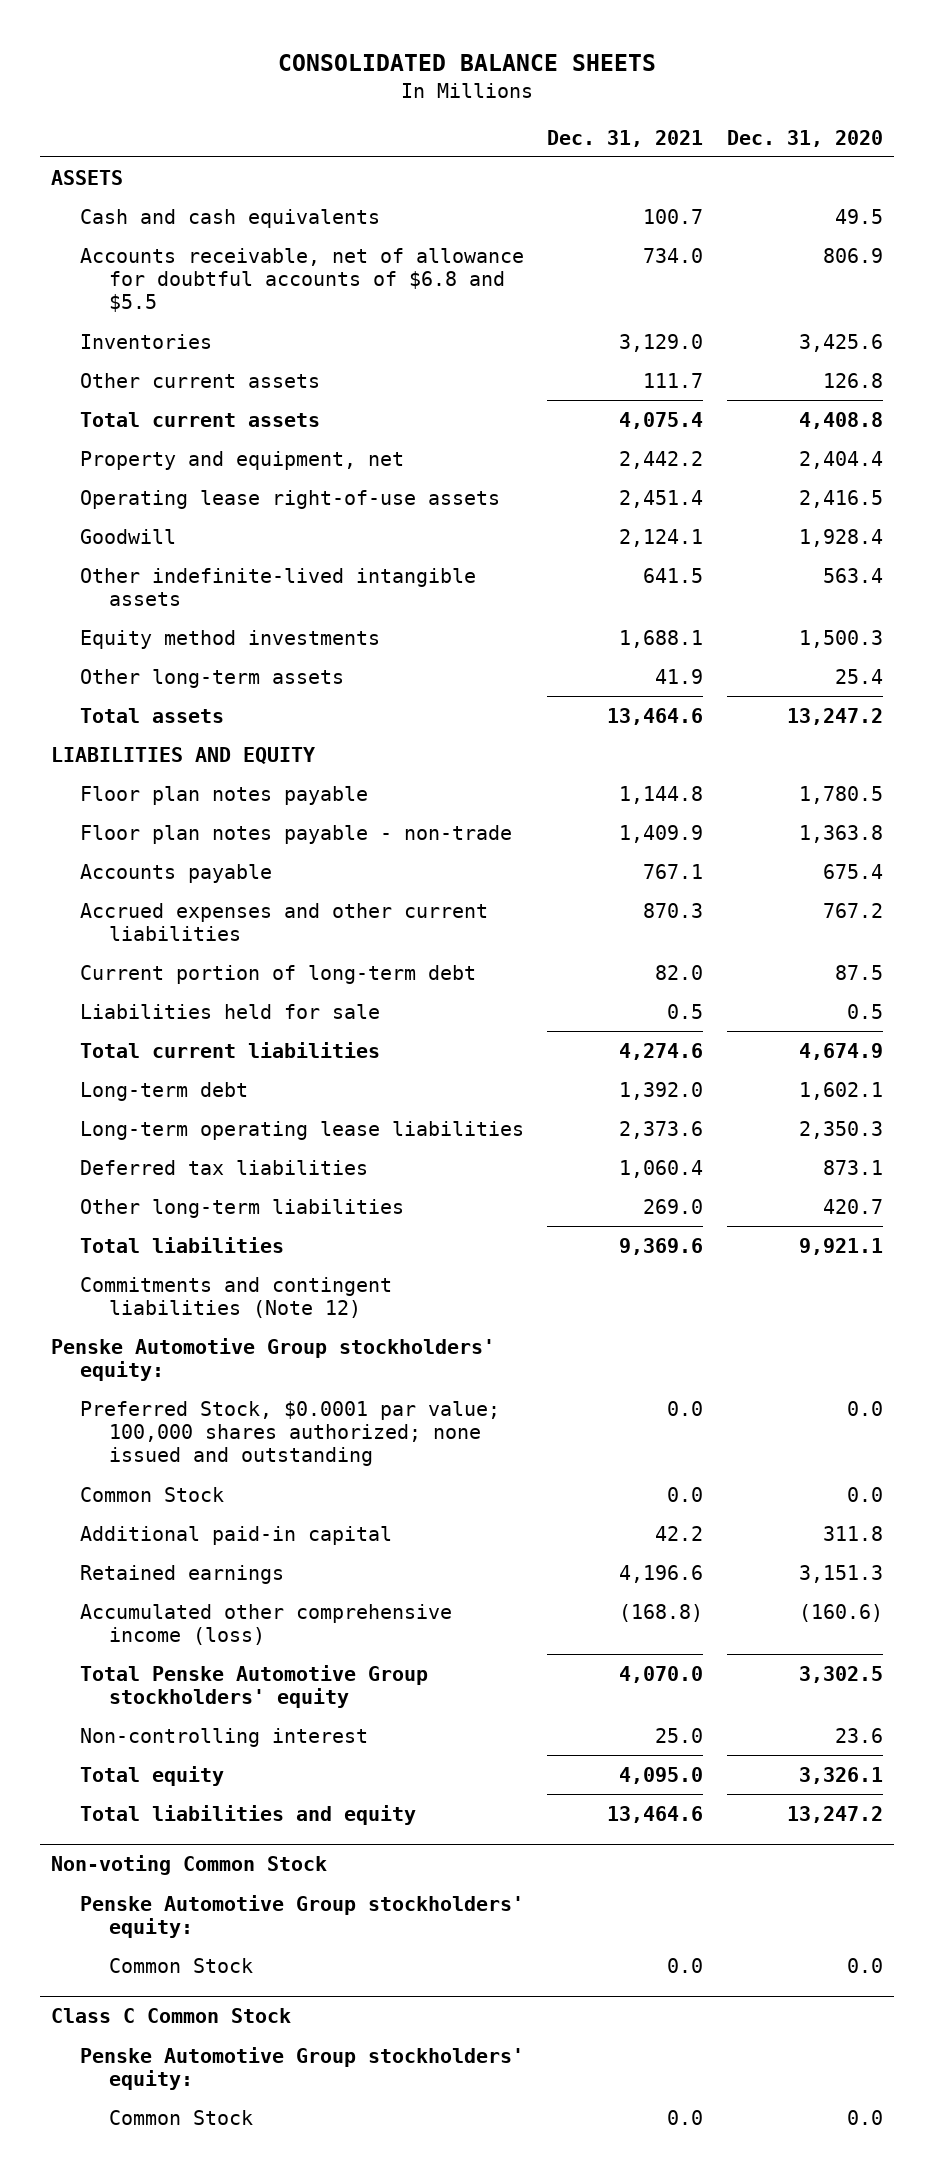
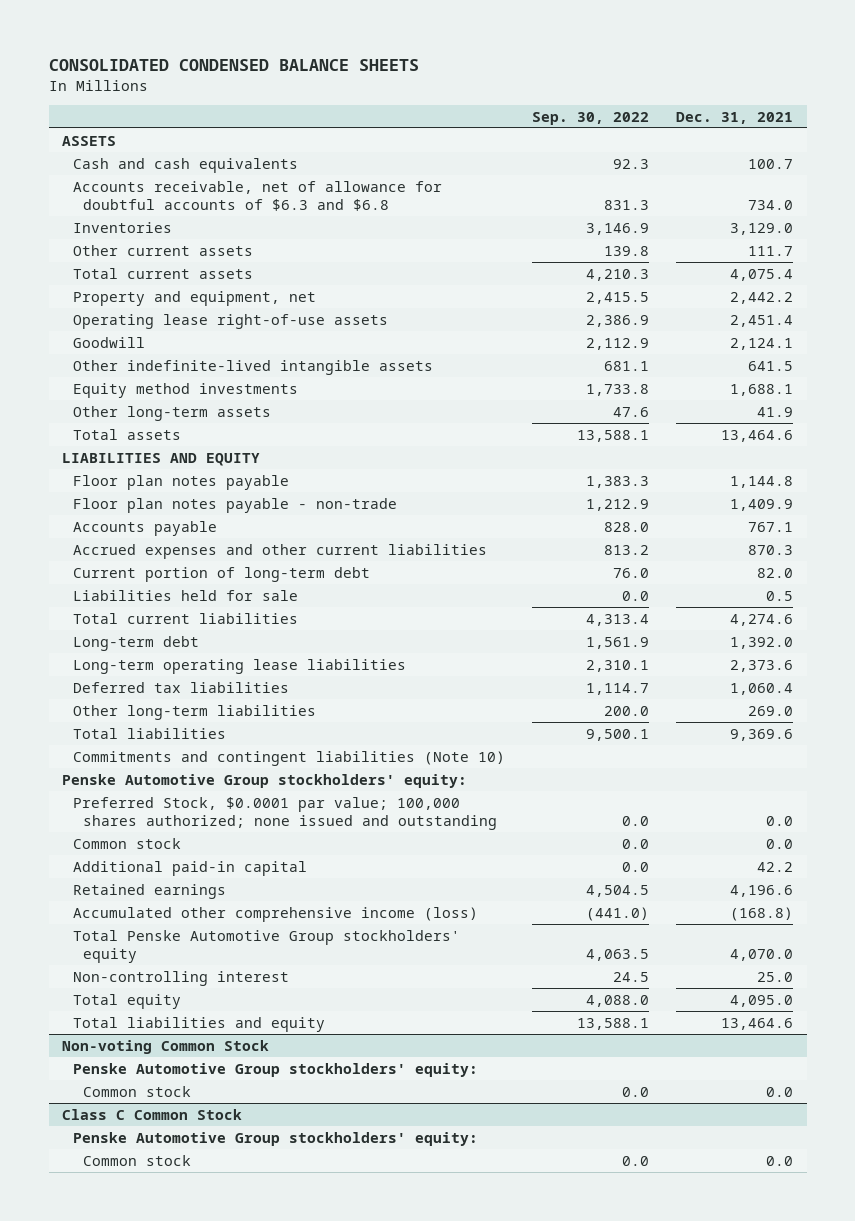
[278,53,657,71] CONSOLIDATED BALANCE SHEETS -> [48,59,419,72] CONSOLIDATED CONDENSED BALANCE SHEETS
[726,129,883,147] Dec. 31, 2020 -> none
none -> [531,111,649,125] Sep. 30, 2022
[80,247,525,313] Accounts receivable, net of allowance for doubtful accounts of $6.8 and $5.5 -> [72,180,442,211] Accounts receivable, net of allowance for doubtful accounts of $6.3 and $6.8
[80,1276,393,1319] Commitments and contingent liabilities (Note 12) -> [72,750,505,766] Commitments and contingent liabilities (Note 10)
[80,1486,225,1502] Common Stock -> [72,837,181,849] Common stock
[108,1957,253,1973] Common Stock -> [82,1085,191,1097] Common stock
[108,2109,253,2125] Common Stock -> [82,1154,191,1166] Common stock

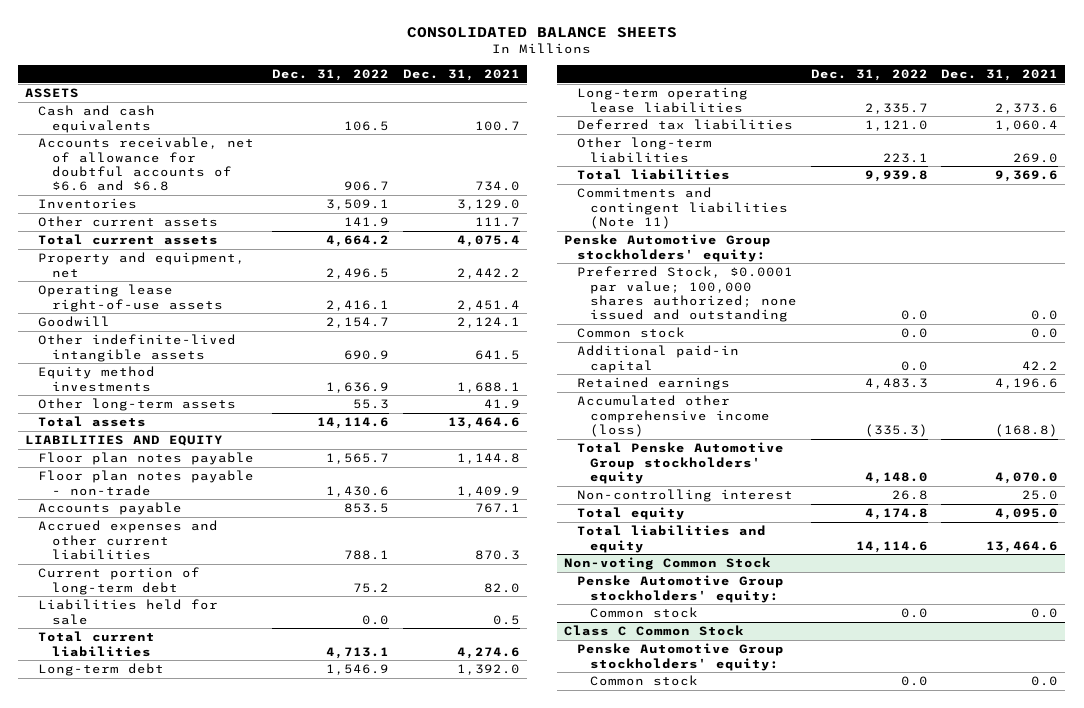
[48,59,419,72] CONSOLIDATED CONDENSED BALANCE SHEETS -> [406,26,677,38] CONSOLIDATED BALANCE SHEETS
[531,111,649,125] Sep. 30, 2022 -> none
none -> [272,69,390,82] Dec. 31, 2022
[72,180,442,211] Accounts receivable, net of allowance for doubtful accounts of $6.3 and $6.8 -> [38,137,255,192] Accounts receivable, net of allowance for doubtful accounts of $6.6 and $6.8
[72,750,505,766] Commitments and contingent liabilities (Note 10) -> [576,187,789,230] Commitments and contingent liabilities (Note 11)

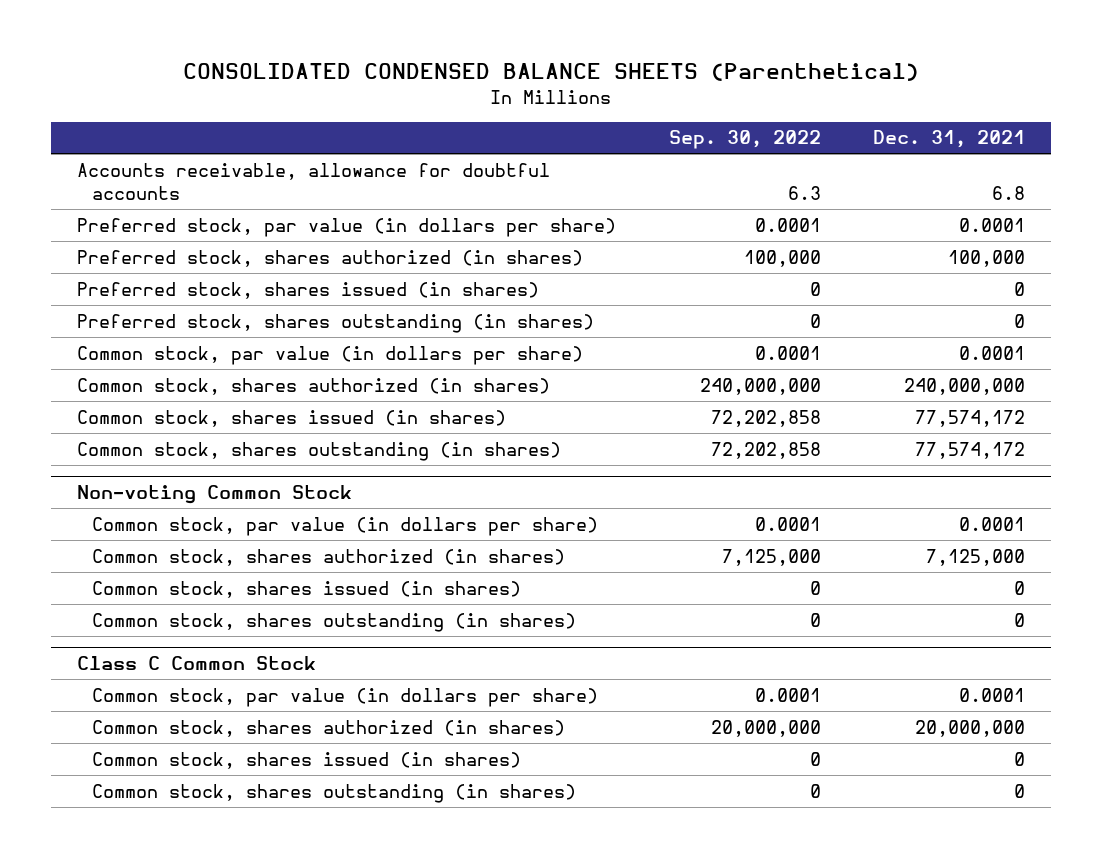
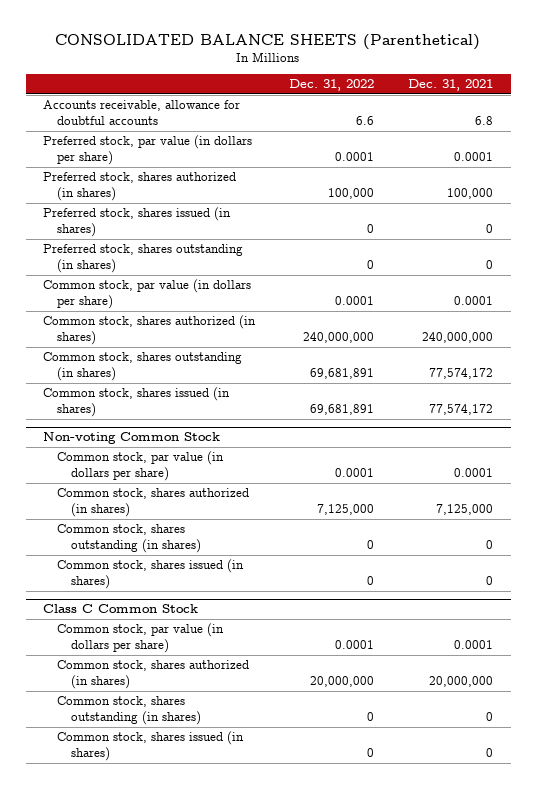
[183,63,920,82] CONSOLIDATED CONDENSED BALANCE SHEETS (Parenthetical) -> [55,33,481,50] CONSOLIDATED BALANCE SHEETS (Parenthetical)
[668,130,821,150] Sep. 30, 2022 -> none
none -> [289,79,375,92] Dec. 31, 2022
[77,409,507,427] Common stock, shares issued (in shares) -> [42,387,230,418] Common stock, shares issued (in shares)
[91,580,521,598] Common stock, shares issued (in shares) -> [56,559,244,590] Common stock, shares issued (in shares)
[91,751,521,769] Common stock, shares issued (in shares) -> [56,731,244,762] Common stock, shares issued (in shares)

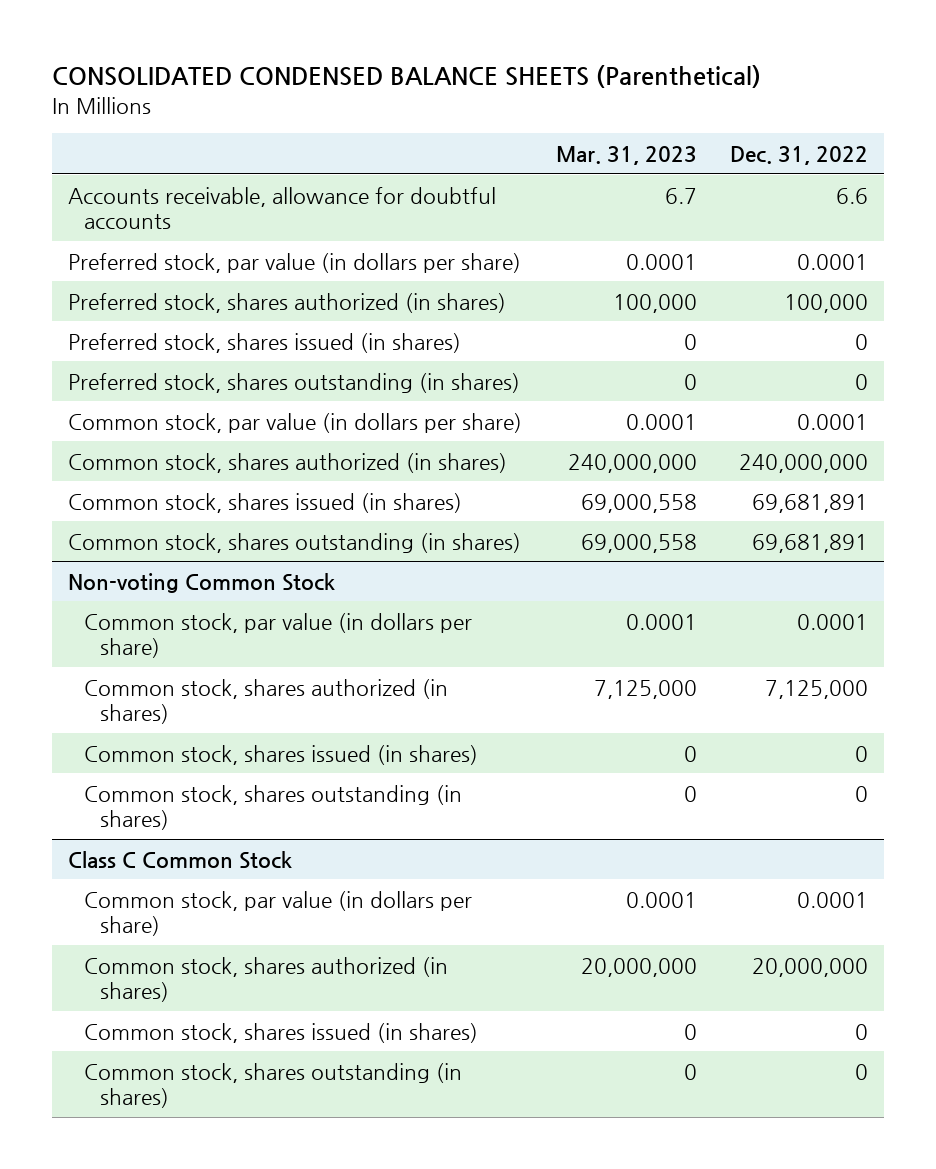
[55,33,481,50] CONSOLIDATED BALANCE SHEETS (Parenthetical) -> [51,65,761,89] CONSOLIDATED CONDENSED BALANCE SHEETS (Parenthetical)
[408,79,494,92] Dec. 31, 2021 -> none
none -> [555,145,697,165] Mar. 31, 2023
[42,352,242,382] Common stock, shares outstanding (in shares) -> [68,532,522,553] Common stock, shares outstanding (in shares)
[56,524,201,554] Common stock, shares outstanding (in shares) -> [84,784,463,831] Common stock, shares outstanding (in shares)
[56,696,201,726] Common stock, shares outstanding (in shares) -> [84,1062,463,1109] Common stock, shares outstanding (in shares)

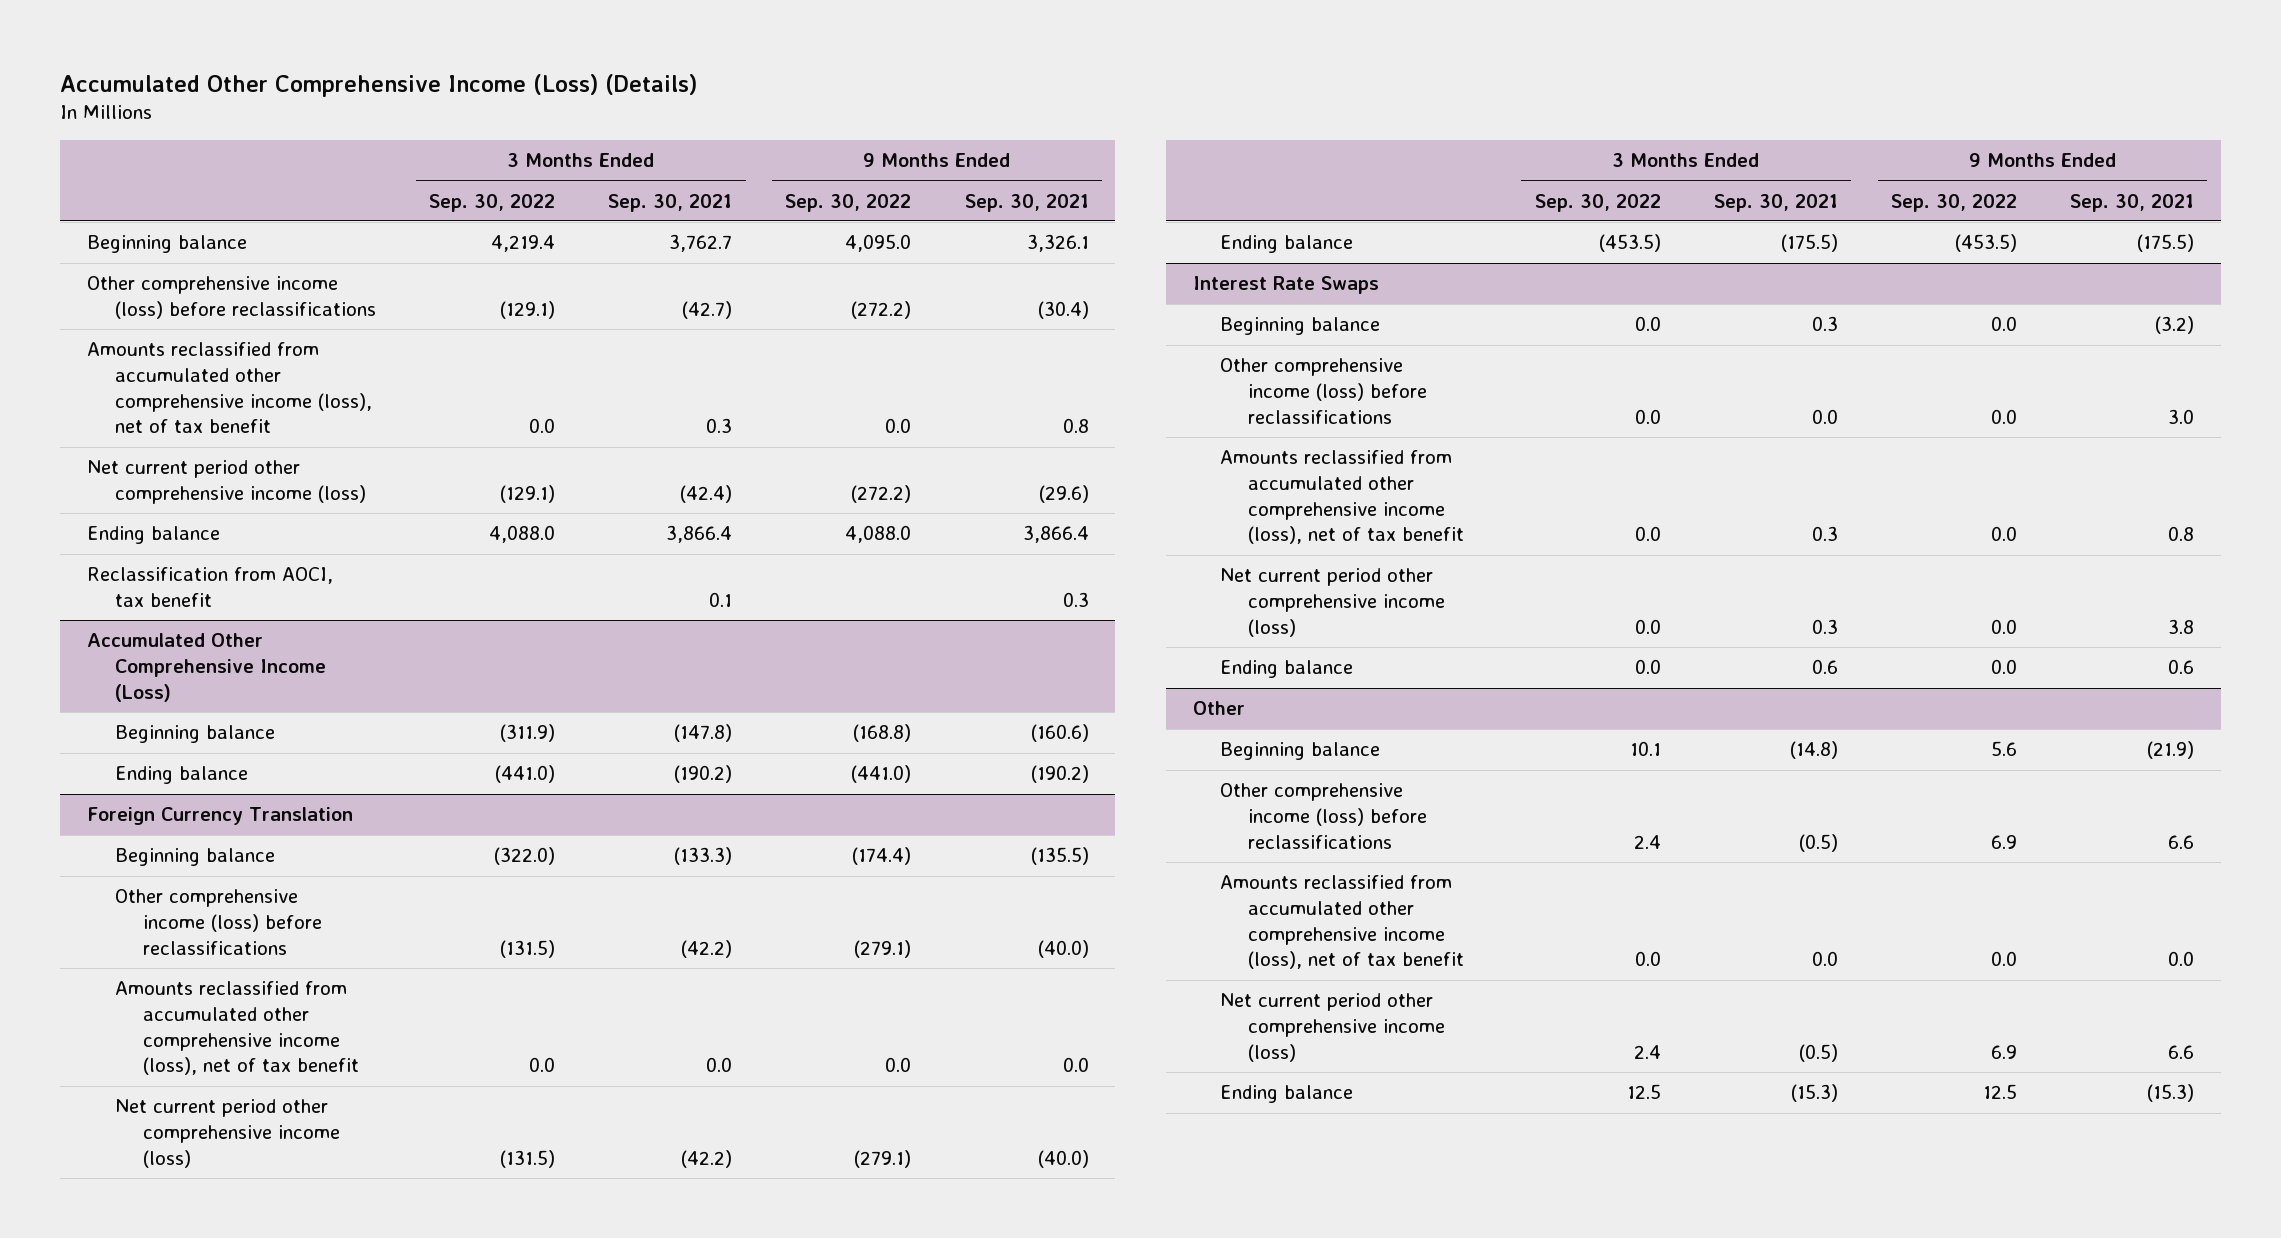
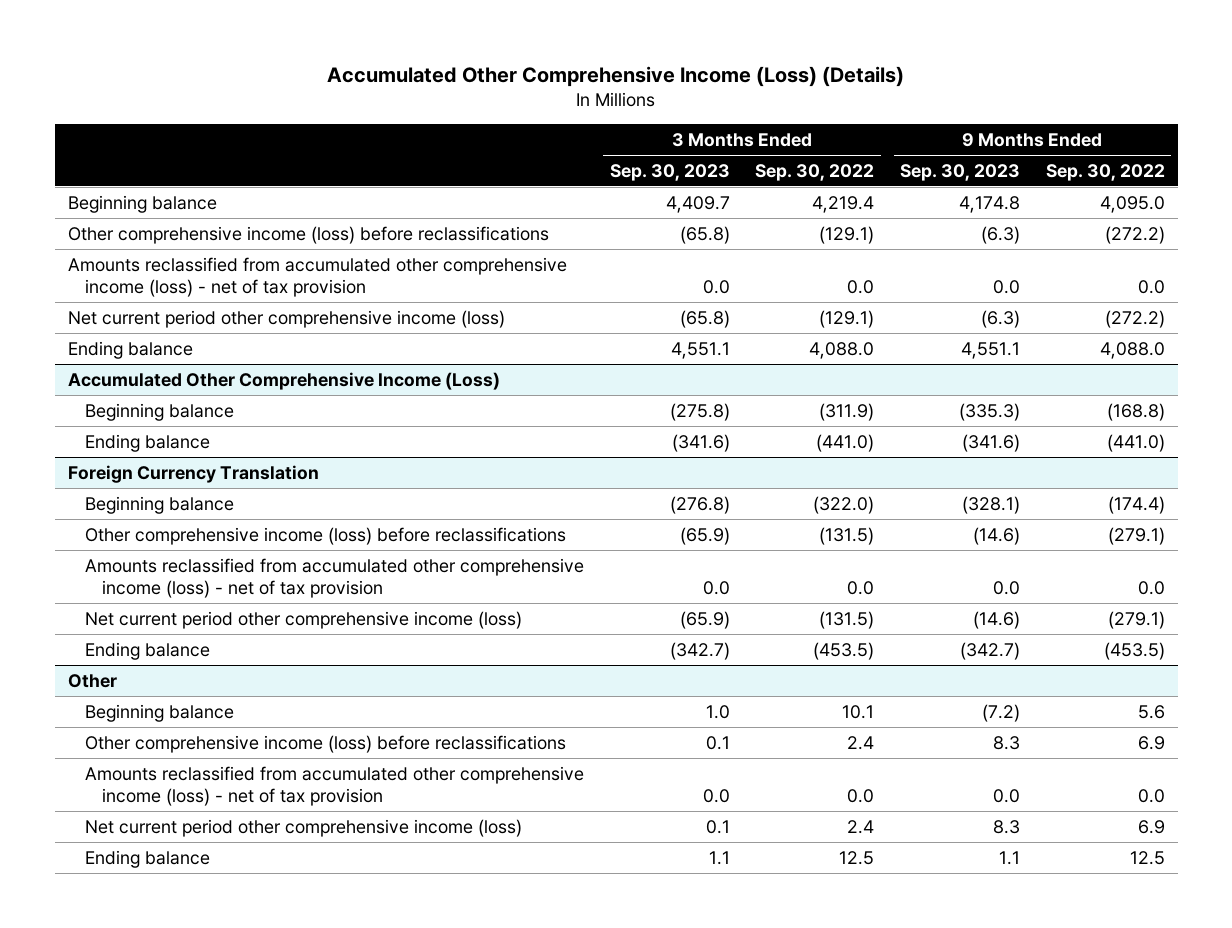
[608,193,733,212] Sep. 30, 2021 -> none
[964,193,1089,212] Sep. 30, 2021 -> none
none -> [609,163,730,181] Sep. 30, 2023
none -> [899,163,1020,181] Sep. 30, 2023
[86,342,372,434] Amounts reclassified from accumulated other comprehensive income (loss), net of tax benefit -> [67,256,567,298] Amounts reclassified from accumulated other comprehensive income (loss) - net of tax provision
[86,567,333,607] Reclassification from AOCI, tax benefit -> none
[114,981,359,1076] Amounts reclassified from accumulated other comprehensive income (loss), net of tax benefit -> [84,557,584,599] Amounts reclassified from accumulated other comprehensive income (loss) - net of tax provision
[1192,276,1379,295] Interest Rate Swaps -> none
[1220,317,1381,336] Beginning balance -> none
[1220,358,1428,424] Other comprehensive income (loss) before reclassifications -> none
[1220,450,1465,545] Amounts reclassified from accumulated other comprehensive income (loss), net of tax benefit -> none
[1220,568,1446,637] Net current period other comprehensive income (loss) -> none
[1220,660,1354,679] Ending balance -> none
[1220,875,1465,970] Amounts reclassified from accumulated other comprehensive income (loss), net of tax benefit -> [84,765,584,807] Amounts reclassified from accumulated other comprehensive income (loss) - net of tax provision

